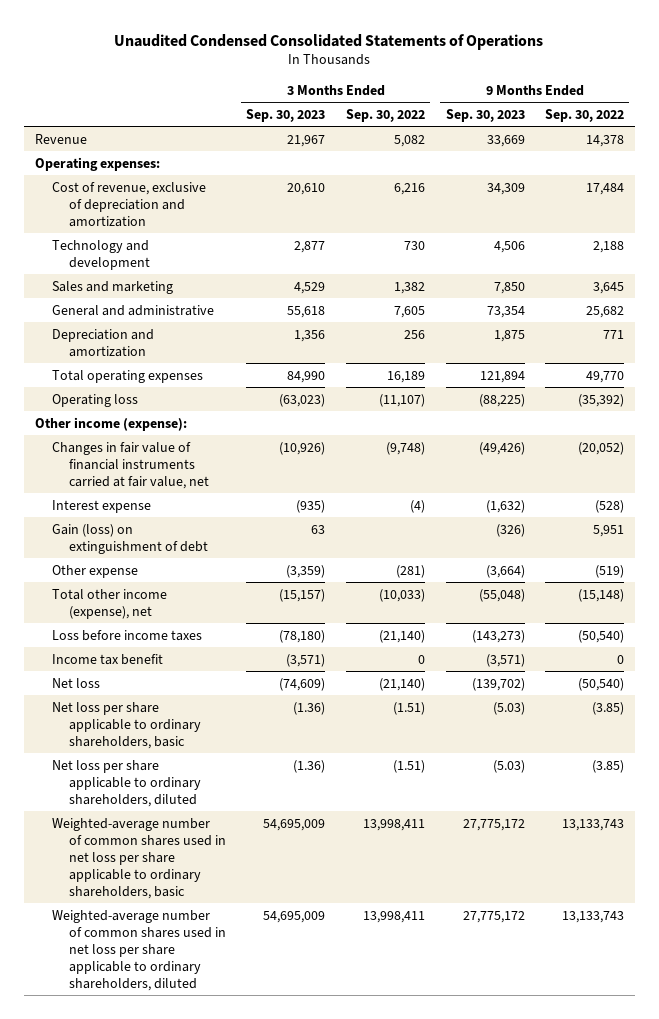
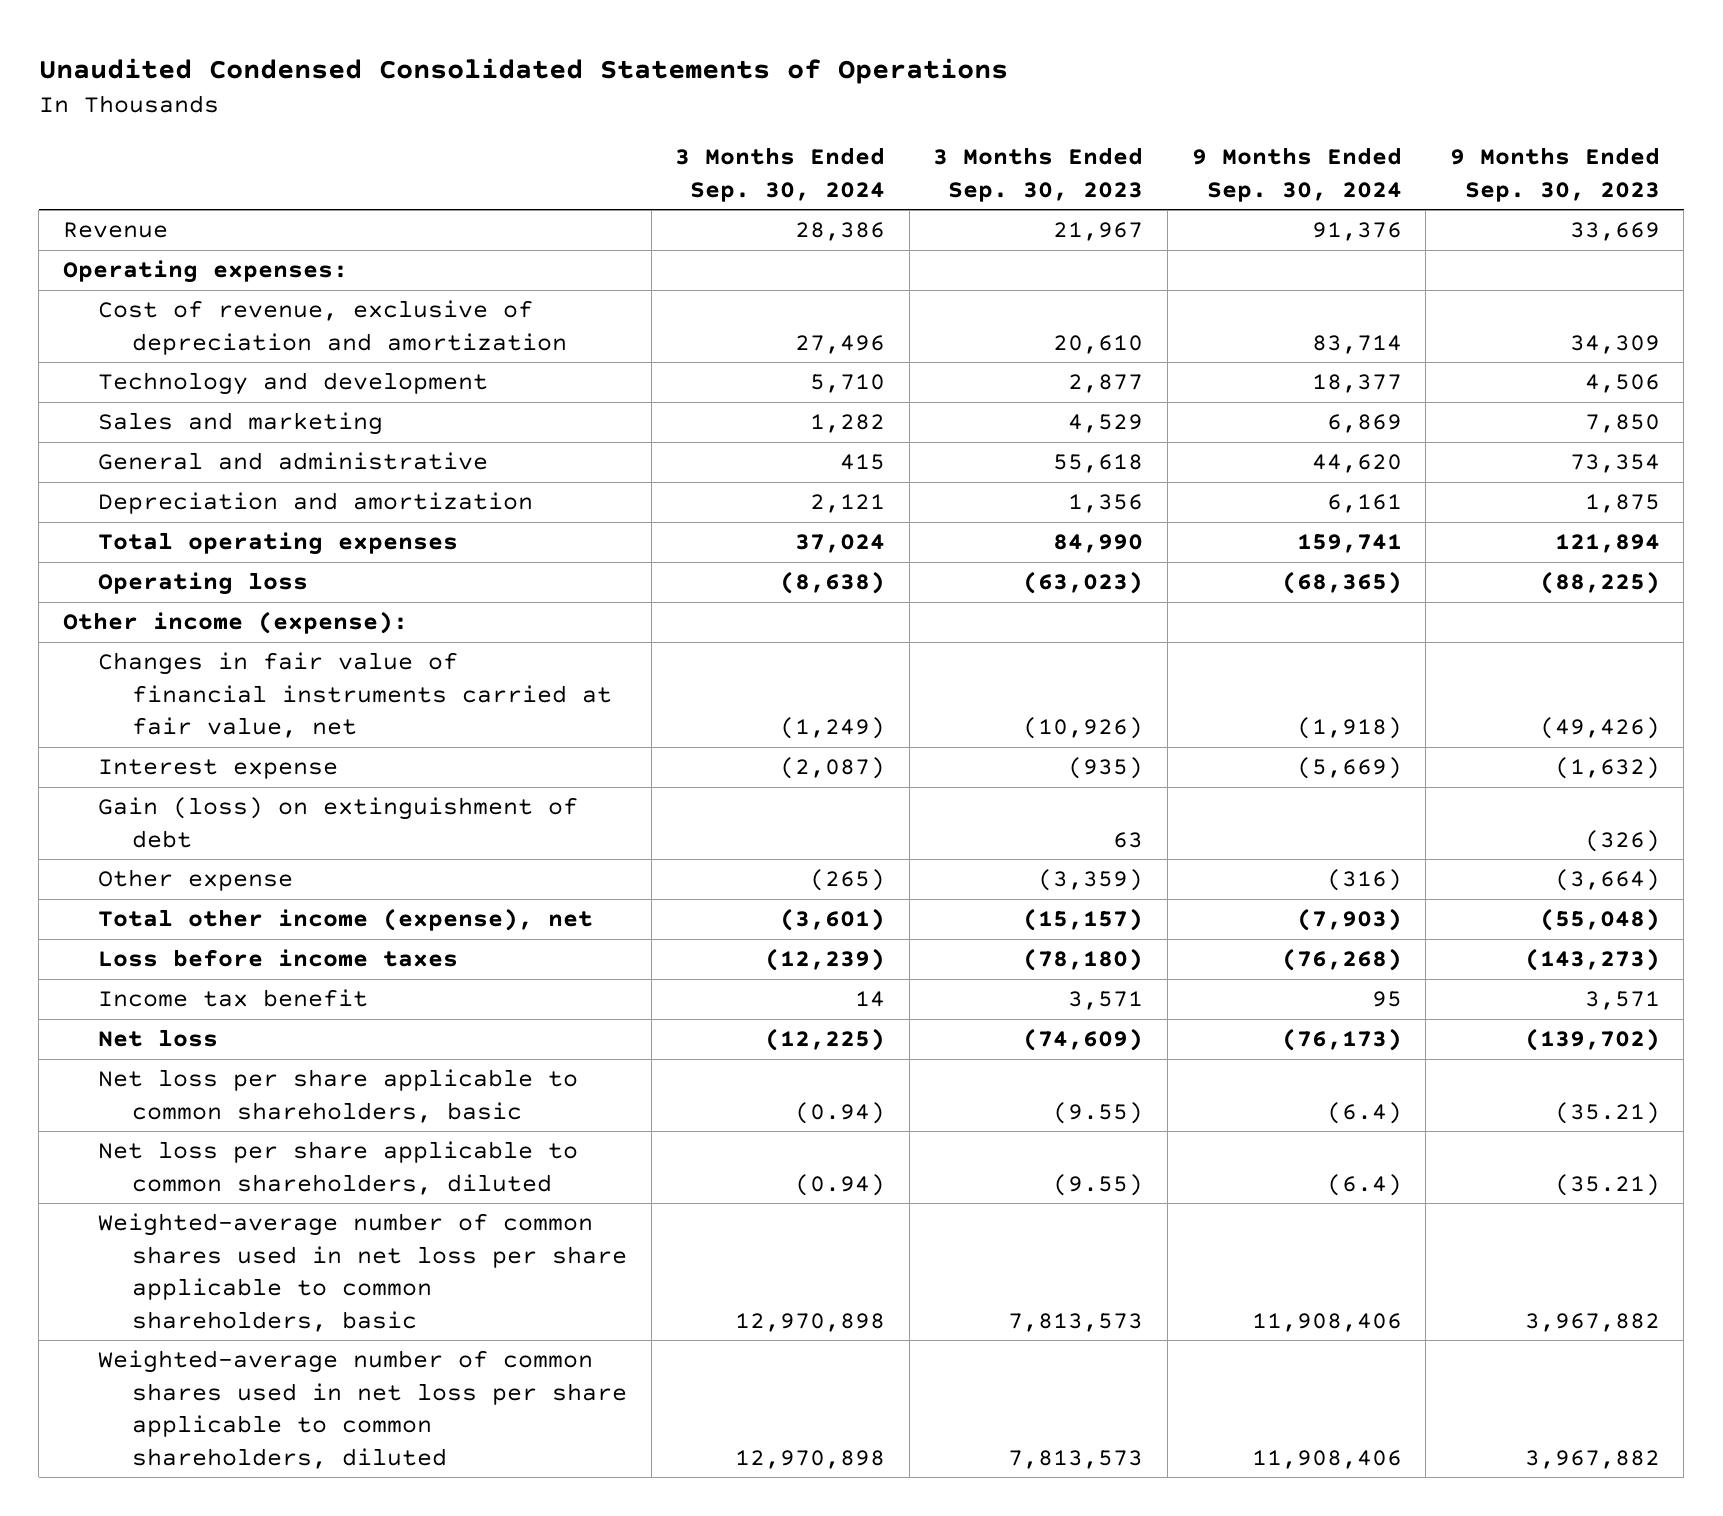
[345,108,425,122] Sep. 30, 2022 -> none
[545,108,625,122] Sep. 30, 2022 -> none
none -> [675,147,886,202] 3 Months Ended Sep. 30, 2024
none -> [1191,147,1402,202] 9 Months Ended Sep. 30, 2024
[286,653,326,667] (3,571) -> [1068,991,1144,1011] 3,571
[485,653,525,667] (3,571) -> [1584,991,1660,1011] 3,571
[51,701,201,749] Net loss per share applicable to ordinary shareholders, basic -> [97,1069,578,1123] Net loss per share applicable to common shareholders, basic
[293,701,326,715] (1.36) -> [1053,1101,1144,1124] (9.55)
[492,701,525,715] (5.03) -> [1554,1101,1660,1124] (35.21)
[51,759,201,807] Net loss per share applicable to ordinary shareholders, diluted -> [97,1141,578,1195] Net loss per share applicable to common shareholders, diluted
[293,759,326,773] (1.36) -> [1053,1173,1144,1196] (9.55)
[492,759,525,773] (5.03) -> [1554,1173,1660,1196] (35.21)
[51,817,226,899] Weighted-average number of common shares used in net loss per share applicable to ordinary shareholders, basic -> [97,1213,628,1332] Weighted-average number of common shares used in net loss per share applicable to common shareholders, basic
[263,818,326,831] 54,695,009 -> [1008,1312,1144,1332] 7,813,573
[462,818,525,831] 27,775,172 -> [1524,1312,1660,1332] 3,967,882
[51,909,226,991] Weighted-average number of common shares used in net loss per share applicable to ordinary shareholders, diluted -> [97,1350,628,1469] Weighted-average number of common shares used in net loss per share applicable to common shareholders, diluted
[263,910,326,923] 54,695,009 -> [1008,1449,1144,1469] 7,813,573
[462,910,525,923] 27,775,172 -> [1524,1449,1660,1469] 3,967,882

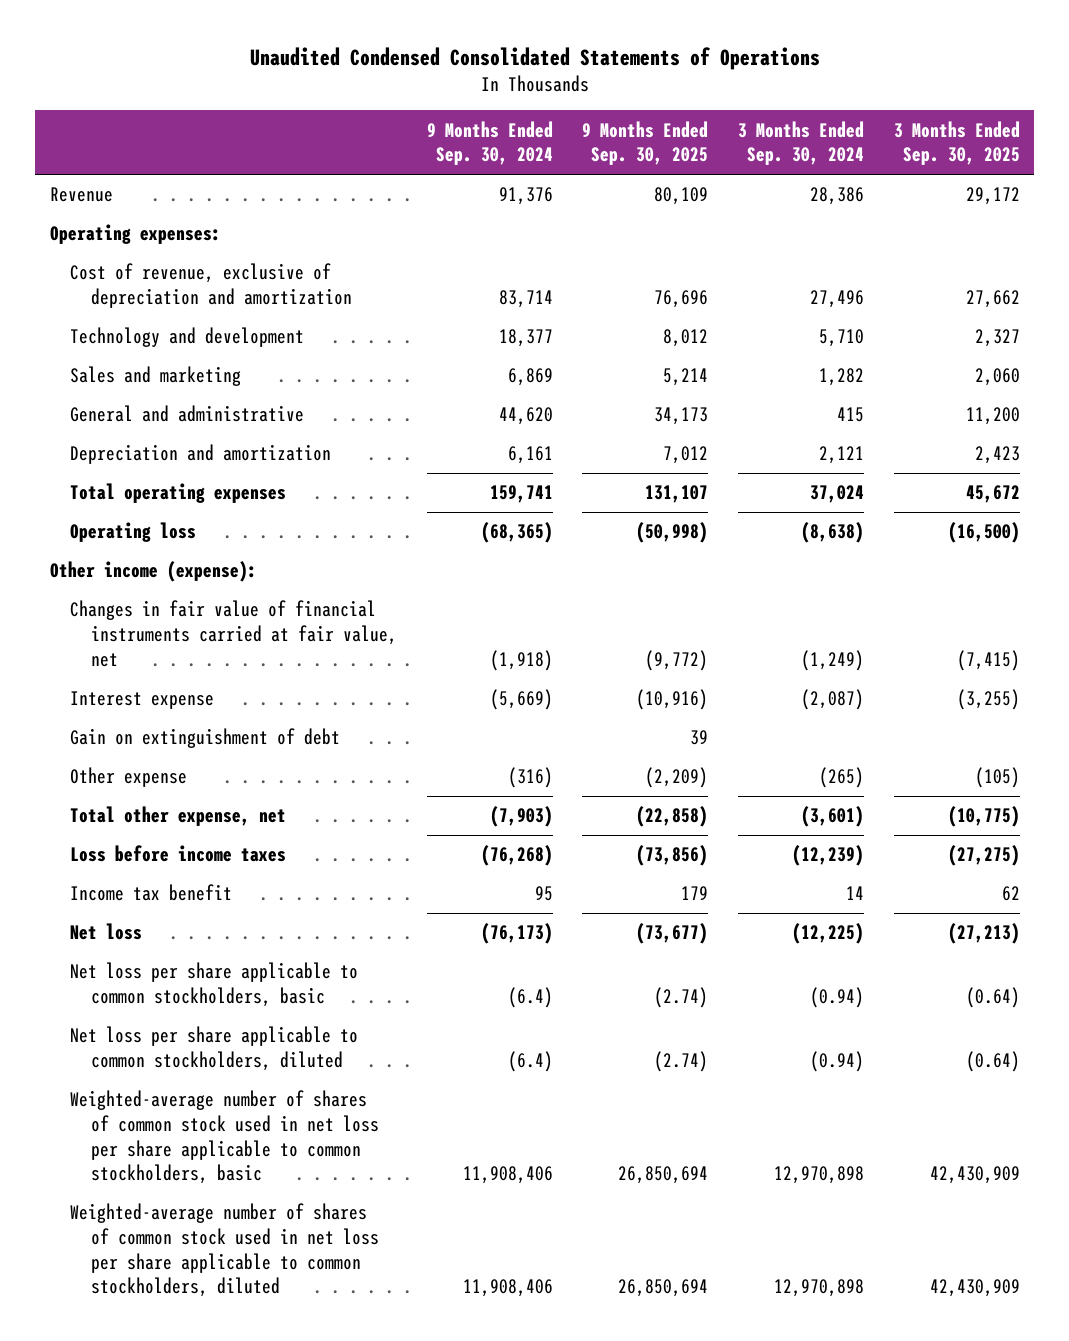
[933,147,1144,202] 3 Months Ended Sep. 30, 2023 -> none
[1449,147,1660,202] 9 Months Ended Sep. 30, 2023 -> none
none -> [582,120,709,166] 9 Months Ended Sep. 30, 2025
none -> [893,120,1020,166] 3 Months Ended Sep. 30, 2025
[97,797,578,848] Gain (loss) on extinguishment of debt -> [70,728,341,749] Gain on extinguishment of debt
[97,908,593,932] Total other income (expense), net -> [70,806,287,827] Total other expense, net
[97,1069,578,1123] Net loss per share applicable to common shareholders, basic -> [70,962,359,1008] Net loss per share applicable to common stockholders, basic
[97,1141,578,1195] Net loss per share applicable to common shareholders, diluted -> [70,1026,359,1072] Net loss per share applicable to common stockholders, diluted
[97,1213,628,1332] Weighted-average number of common shares used in net loss per share applicable to common shareholders, basic -> [70,1090,380,1185] Weighted-average number of shares of common stock used in net loss per share applicable to common stockholders, basic
[97,1350,628,1469] Weighted-average number of common shares used in net loss per share applicable to common shareholders, diluted -> [70,1203,380,1298] Weighted-average number of shares of common stock used in net loss per share applicable to common stockholders, diluted

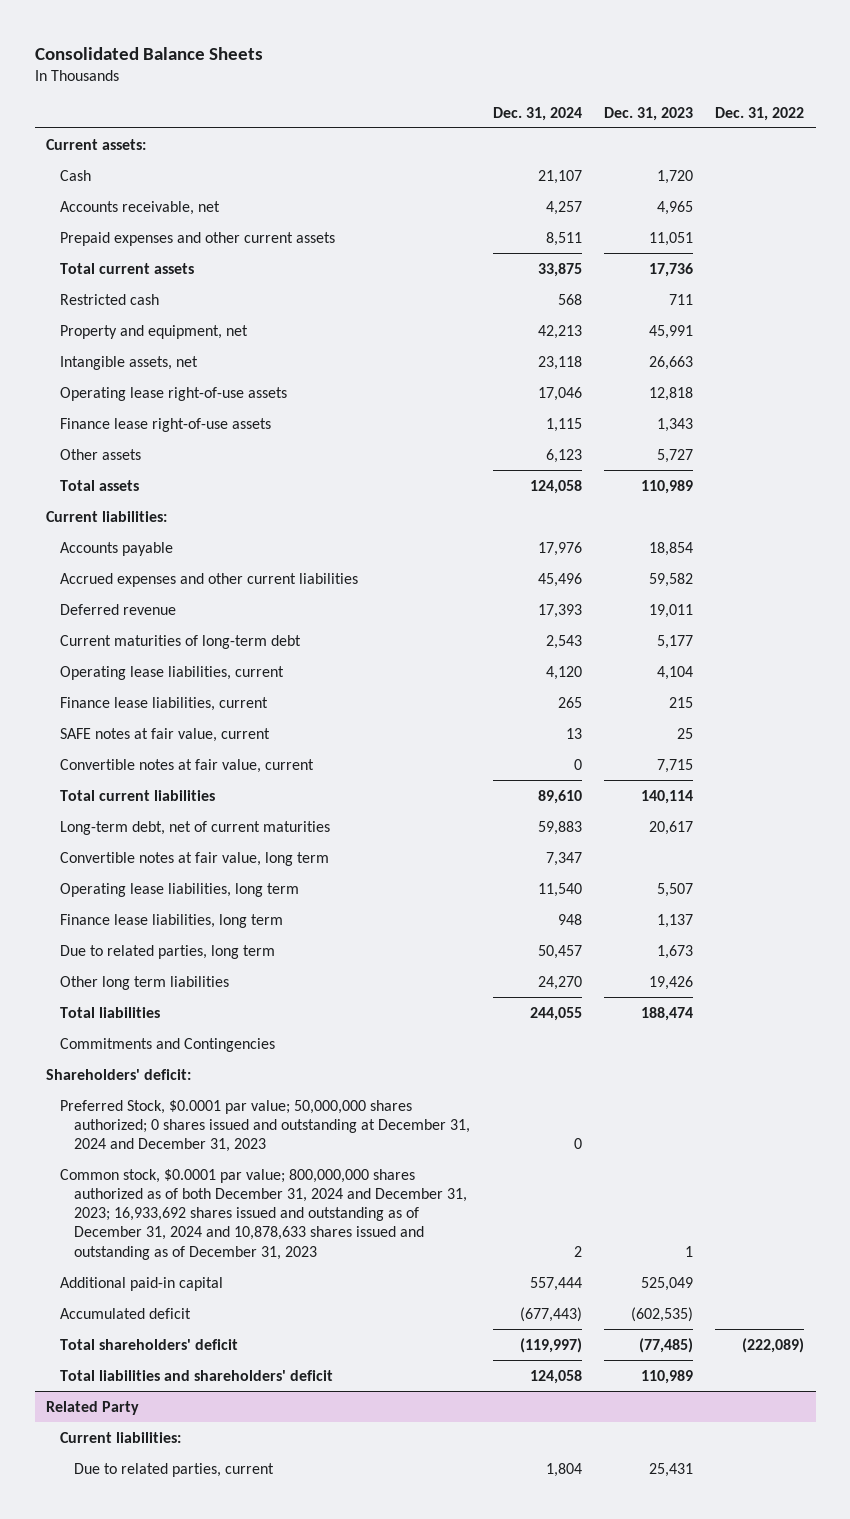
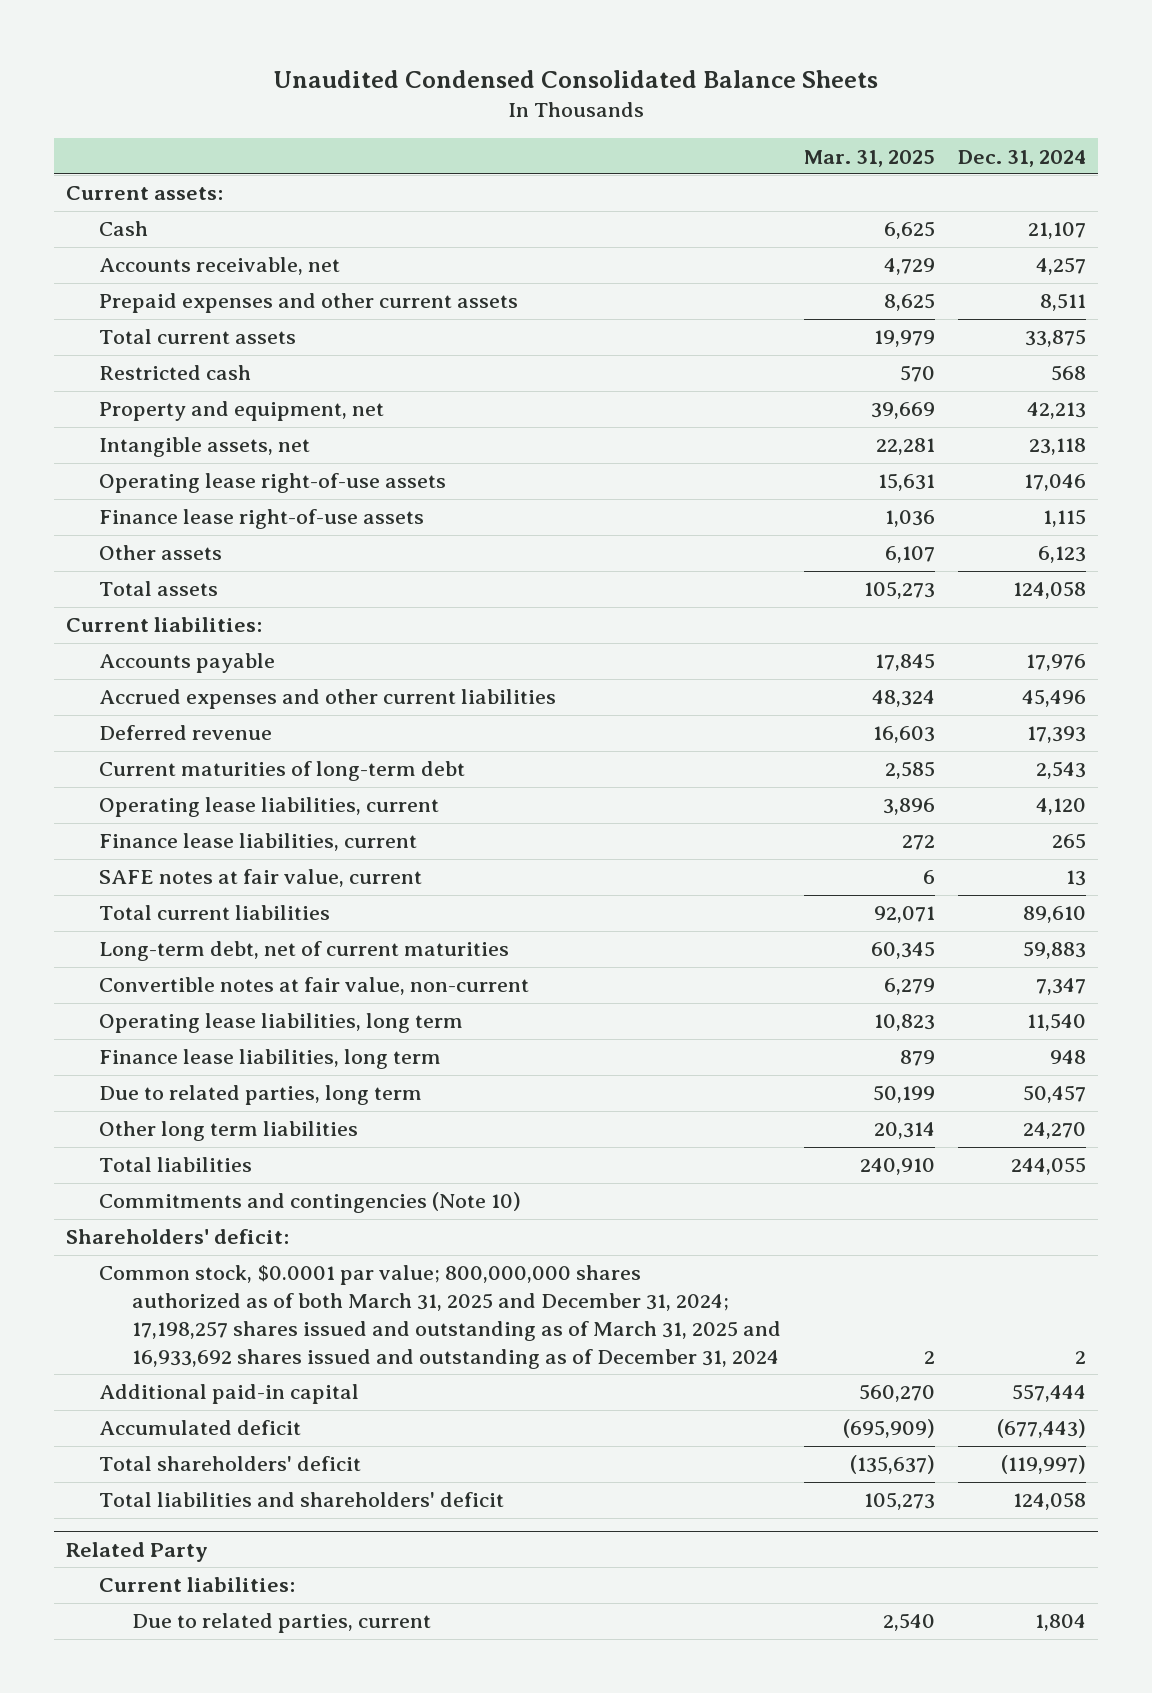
[34,46,263,60] Consolidated Balance Sheets -> [273,69,878,88] Unaudited Condensed Consolidated Balance Sheets
[604,106,694,121] Dec. 31, 2023 -> none
[715,106,805,121] Dec. 31, 2022 -> none
none -> [804,149,936,167] Mar. 31, 2025
[60,758,315,773] Convertible notes at fair value, current -> none
[60,851,330,866] Convertible notes at fair value, long term -> [98,977,529,996] Convertible notes at fair value, non-current
[60,1037,276,1052] Commitments and Contingencies -> [98,1192,521,1214] Commitments and contingencies (Note 10)
[60,1099,471,1153] Preferred Stock, $0.0001 par value; 50,000,000 shares authorized; 0 shares issued and outstanding at December 31, 2024 and December 31, 2023 -> none
[60,1168,468,1260] Common stock, $0.0001 par value; 800,000,000 shares authorized as of both December 31, 2024 and December 31, 2023; 16,933,692 shares issued and outstanding as of December 31, 2024 and 10,878,633 shares issued and outstanding as of December 31, 2023 -> [98,1265,782,1369] Common stock, $0.0001 par value; 800,000,000 shares authorized as of both March 31, 2025 and December 31, 2024; 17,198,257 shares issued and outstanding as of March 31, 2025 and 16,933,692 shares issued and outstanding as of December 31, 2024

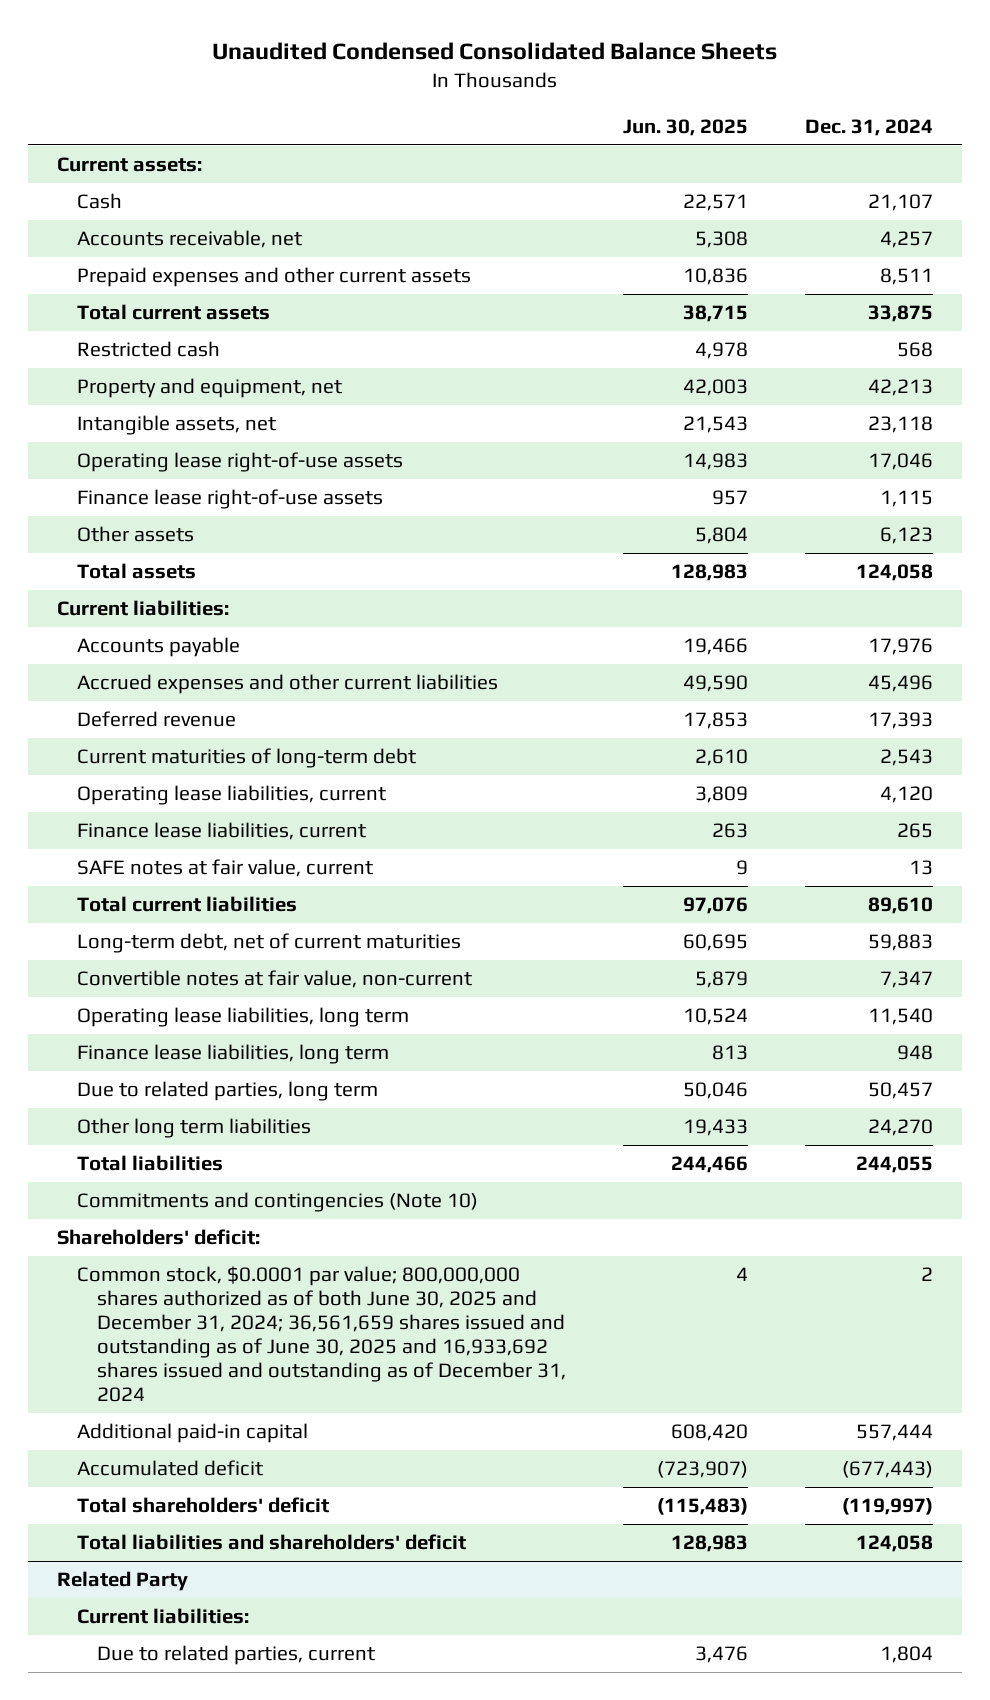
[804,149,936,167] Mar. 31, 2025 -> none
none -> [622,118,748,136] Jun. 30, 2025
[98,1265,782,1369] Common stock, $0.0001 par value; 800,000,000 shares authorized as of both March 31, 2025 and December 31, 2024; 17,198,257 shares issued and outstanding as of March 31, 2025 and 16,933,692 shares issued and outstanding as of December 31, 2024 -> [76,1266,566,1402] Common stock, $0.0001 par value; 800,000,000 shares authorized as of both June 30, 2025 and December 31, 2024; 36,561,659 shares issued and outstanding as of June 30, 2025 and 16,933,692 shares issued and outstanding as of December 31, 2024

